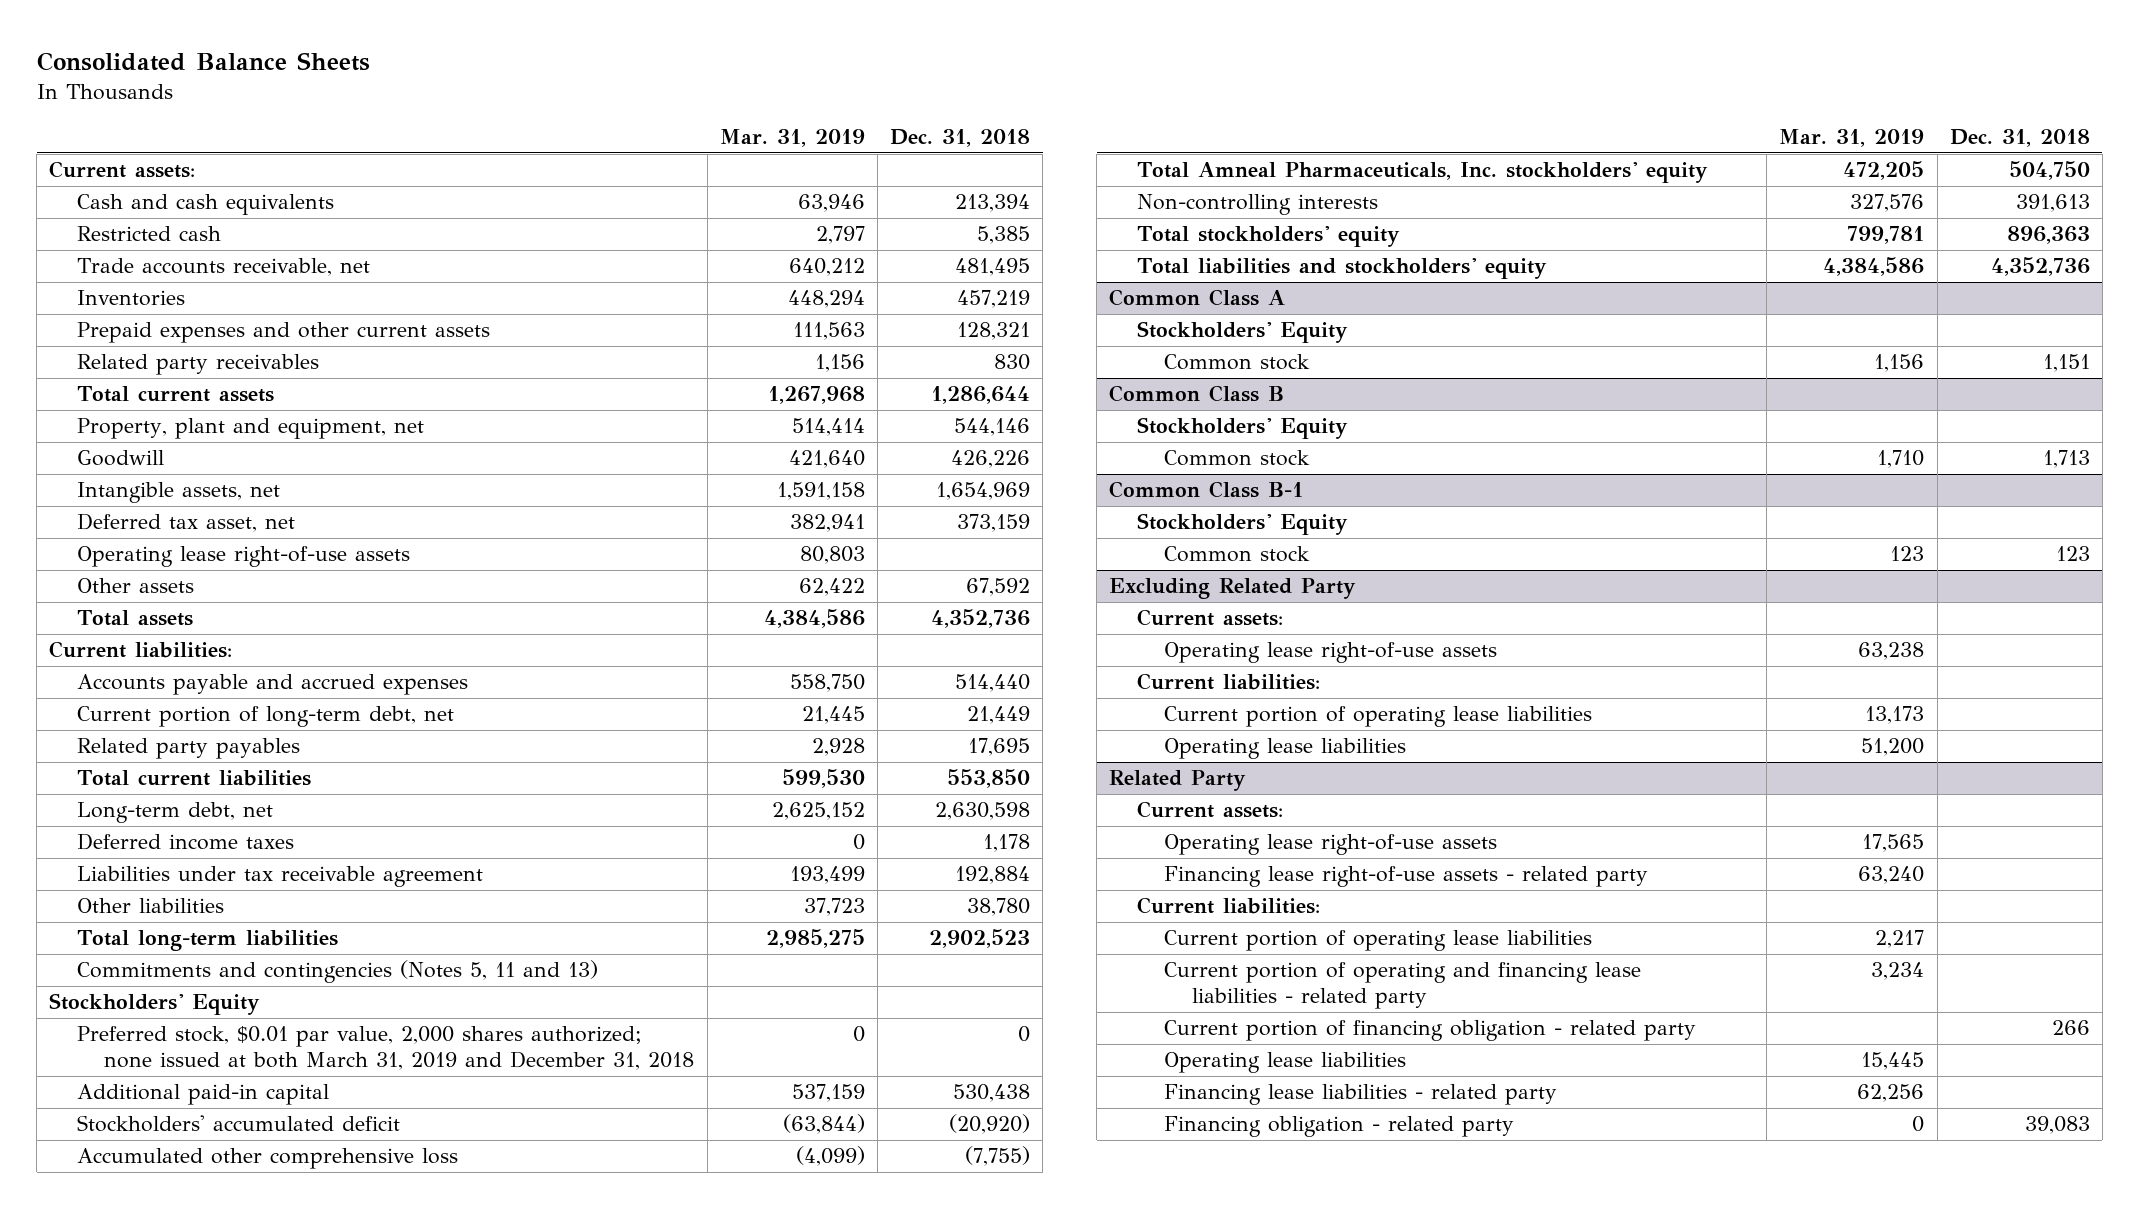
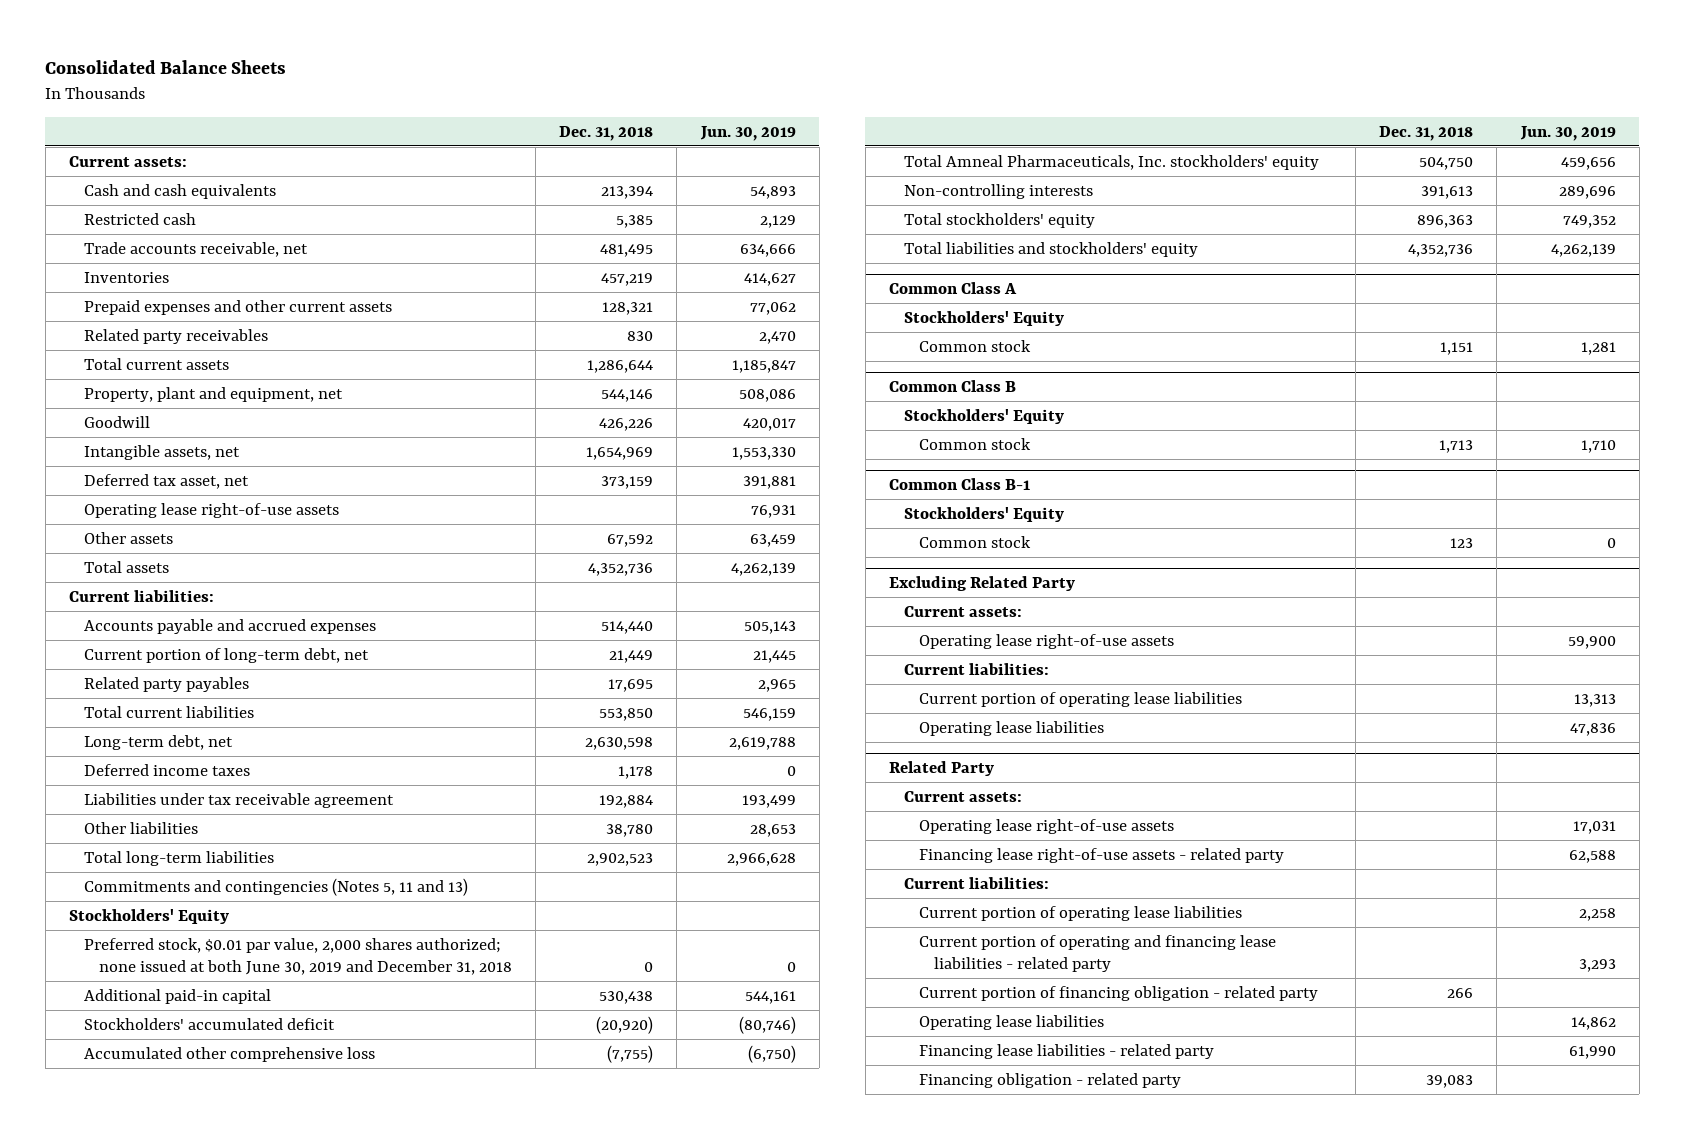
[719,129,865,148] Mar. 31, 2019 -> none
none -> [699,125,796,141] Jun. 30, 2019
[76,1026,695,1071] Preferred stock, $0.01 par value, 2,000 shares authorized; none issued at both March 31, 2019 and December 31, 2018 -> [83,937,512,976] Preferred stock, $0.01 par value, 2,000 shares authorized; none issued at both June 30, 2019 and December 31, 2018

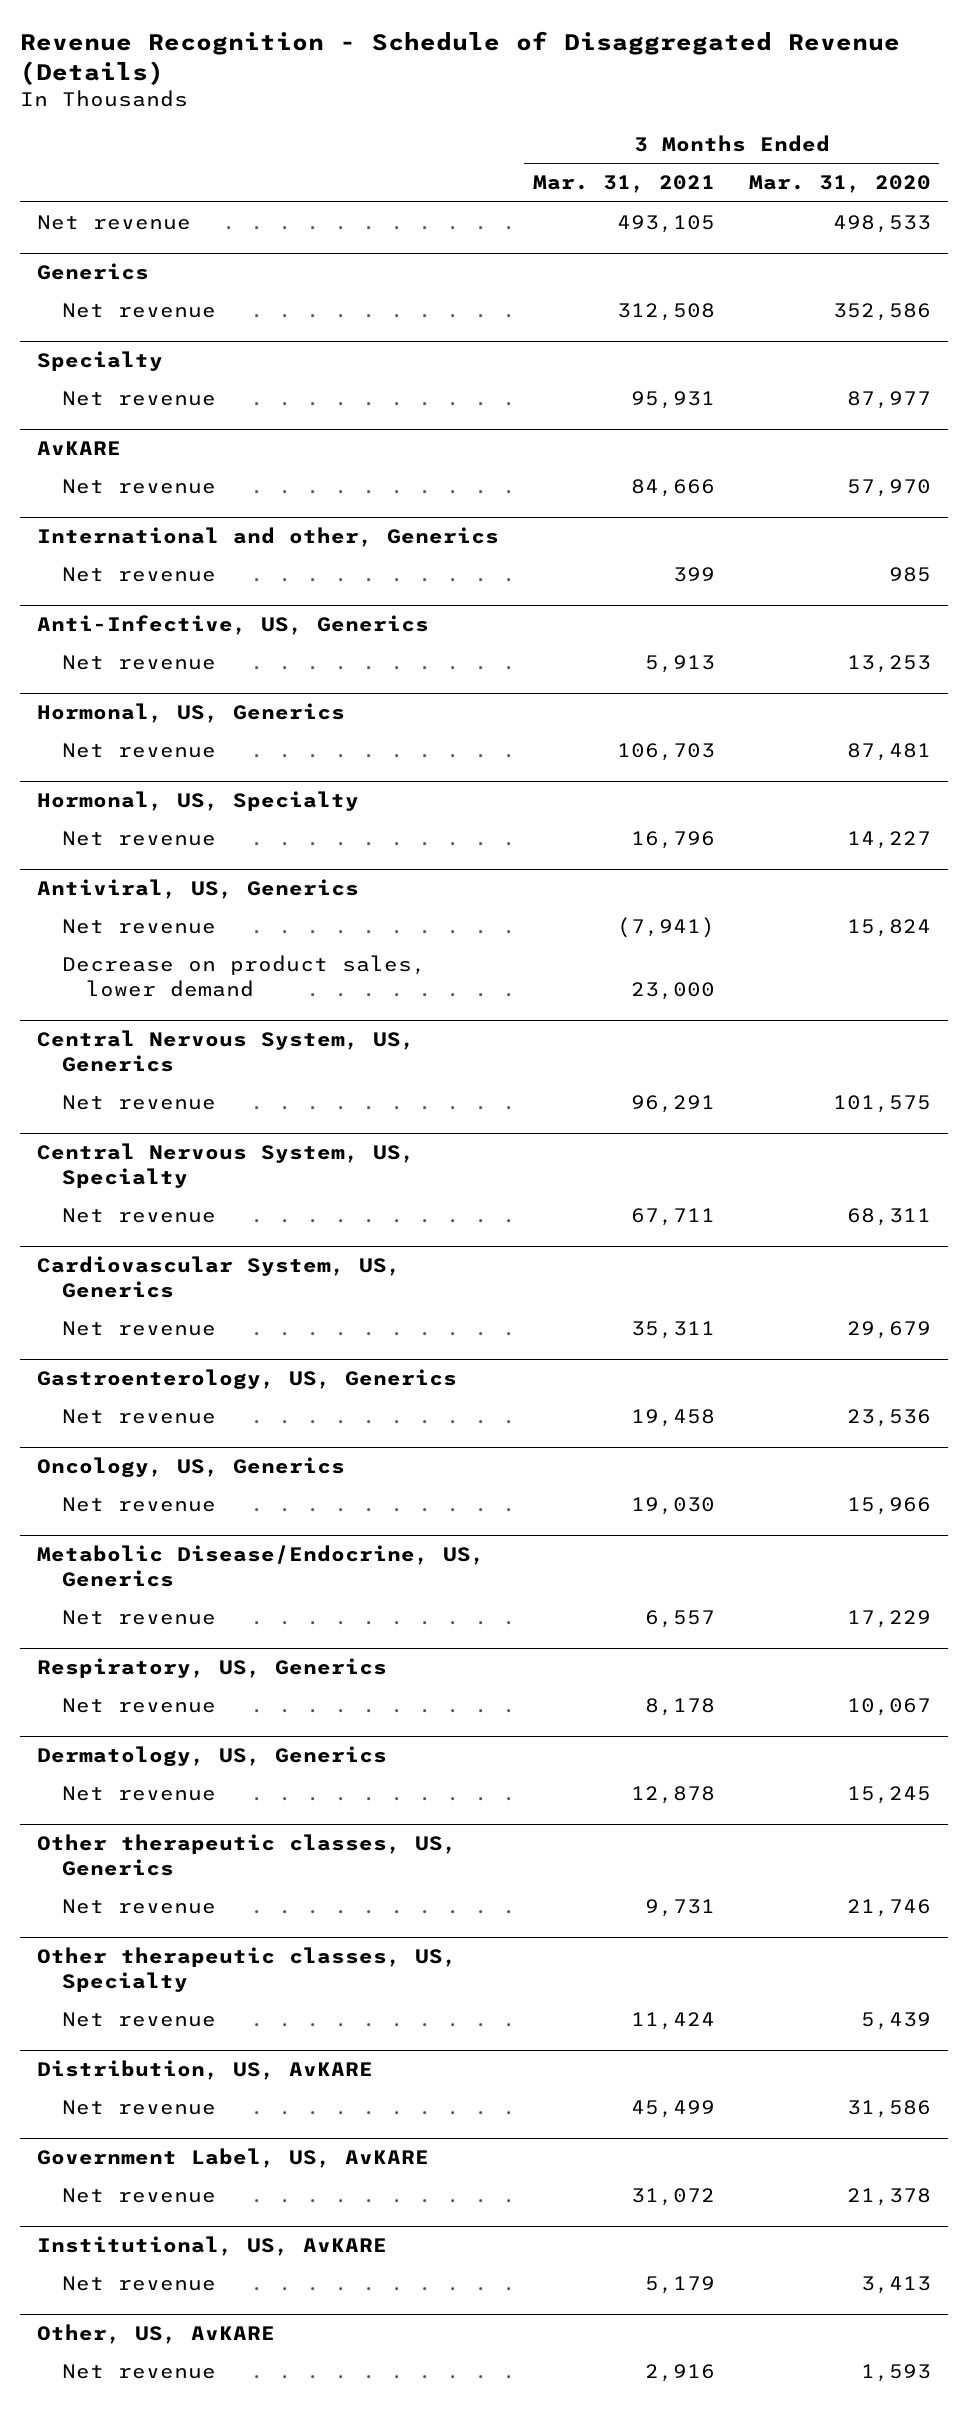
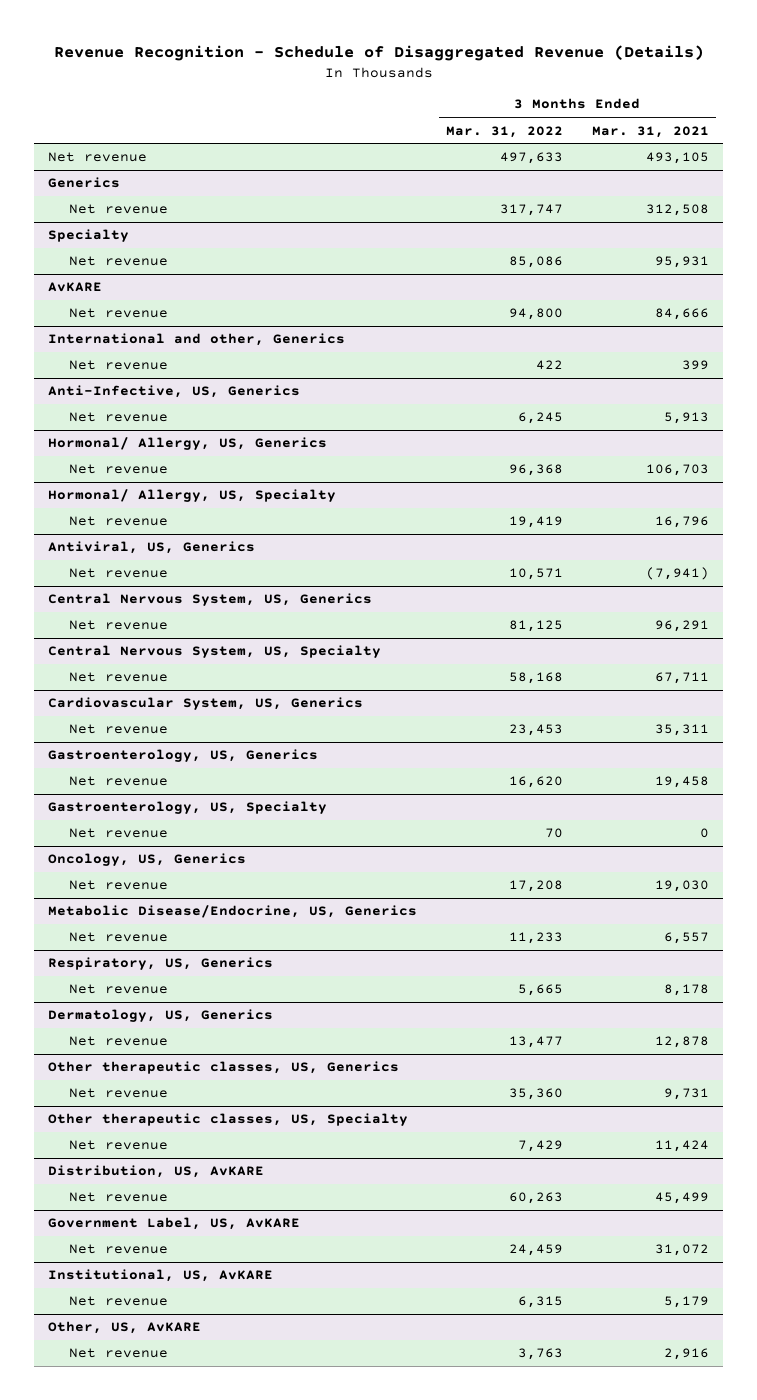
[748,175,931,194] Mar. 31, 2020 -> none
none -> [446,125,564,138] Mar. 31, 2022
[36,703,345,724] Hormonal, US, Generics -> [48,437,328,451] Hormonal/ Allergy, US, Generics
[36,791,359,812] Hormonal, US, Specialty -> [48,489,337,503] Hormonal/ Allergy, US, Specialty
[61,954,426,997] Decrease on product sales, lower demand -> none
none -> [48,801,328,815] Gastroenterology, US, Specialty
none -> [68,828,168,839] Net revenue

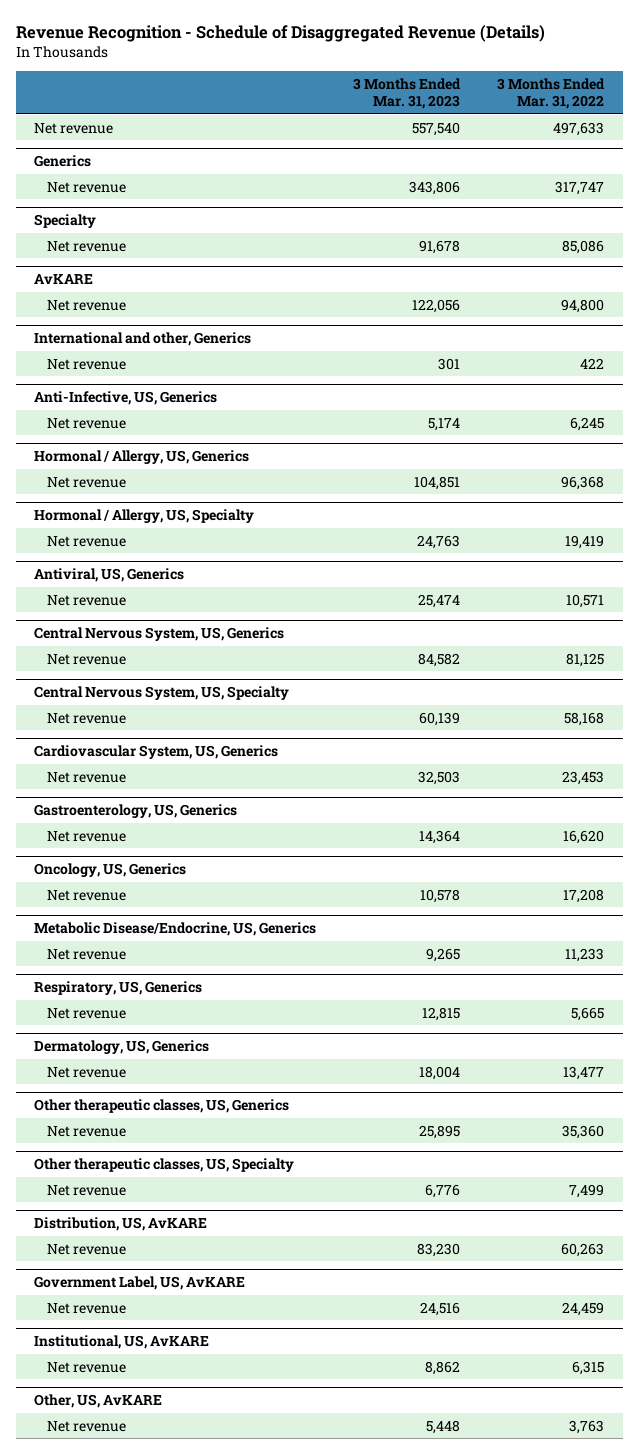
[591,125,709,138] Mar. 31, 2021 -> none
none -> [353,78,462,110] 3 Months Ended Mar. 31, 2023
[48,437,328,451] Hormonal/ Allergy, US, Generics -> [34,450,250,465] Hormonal / Allergy, US, Generics
[48,489,337,503] Hormonal/ Allergy, US, Specialty -> [34,509,255,524] Hormonal / Allergy, US, Specialty
[48,801,328,815] Gastroenterology, US, Specialty -> none
[68,828,168,839] Net revenue -> none
[518,1140,564,1153] 7,429 -> [569,1183,605,1198] 7,499

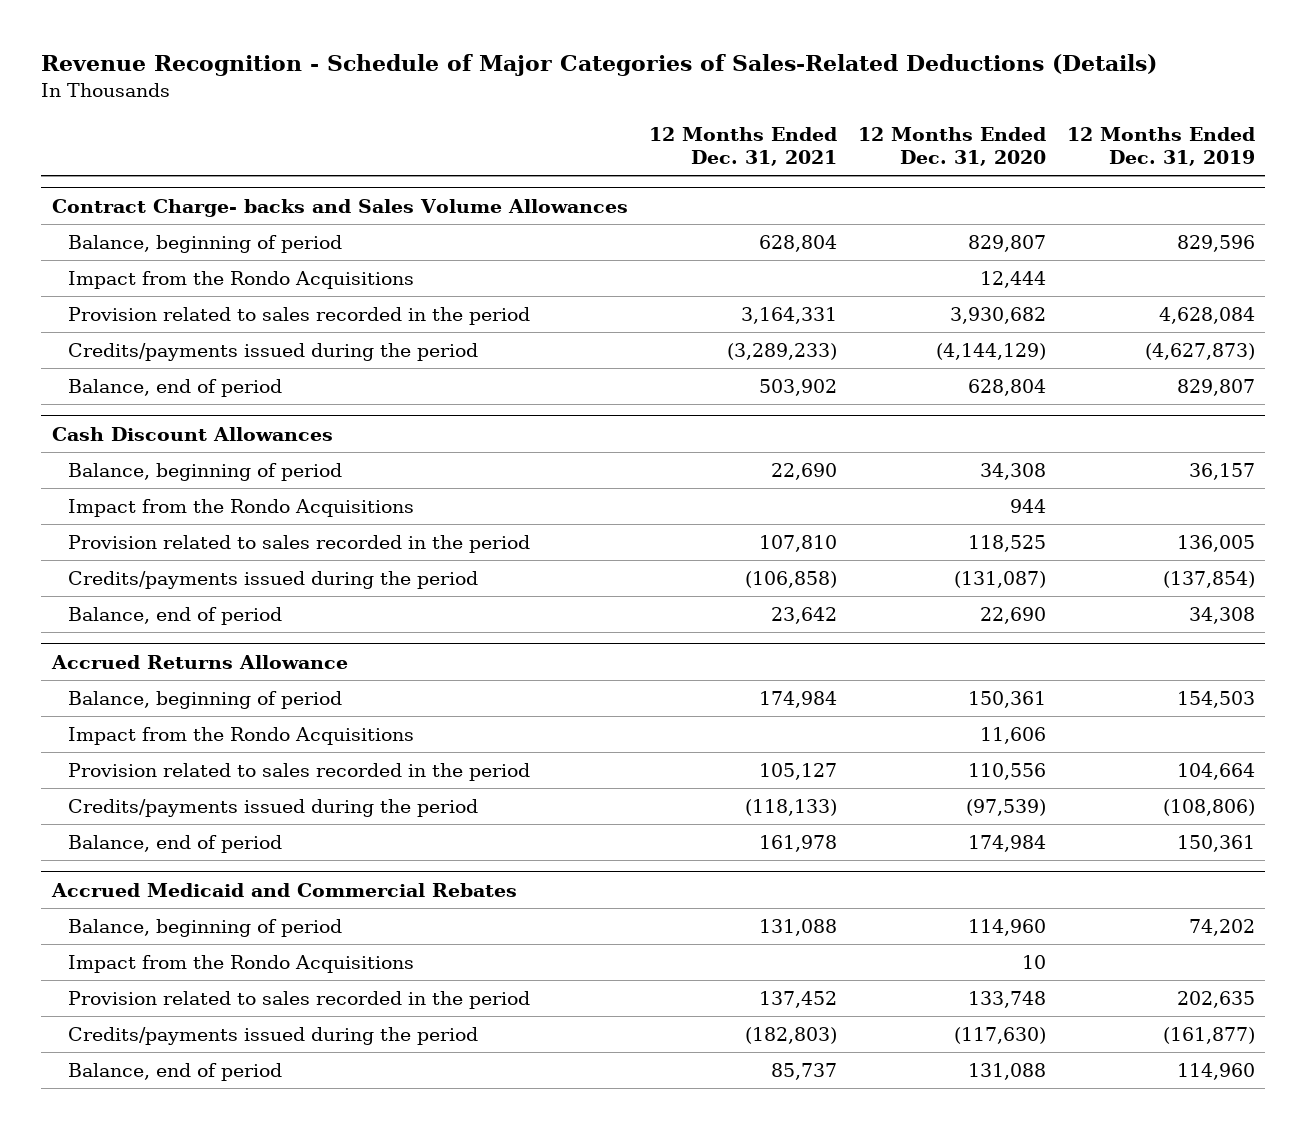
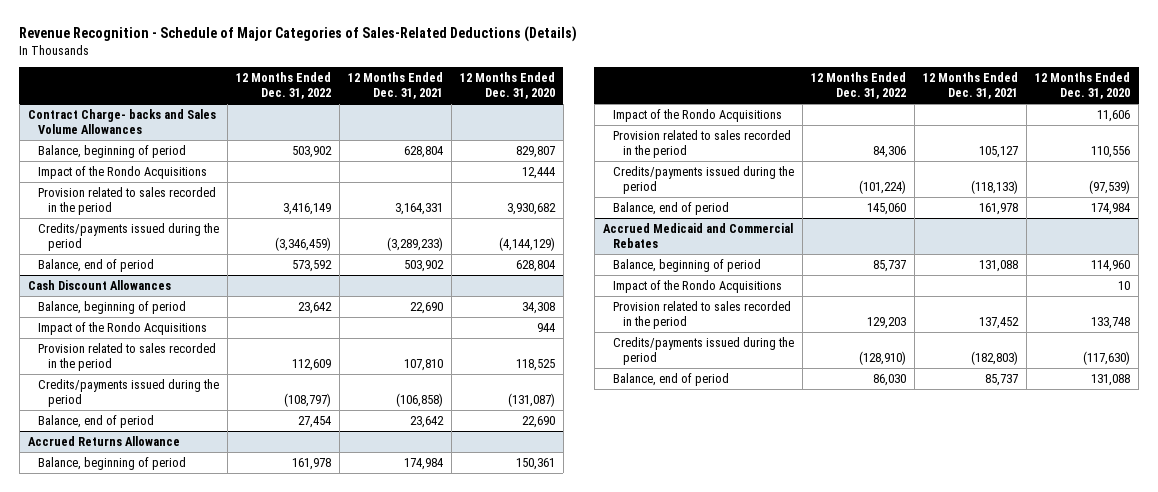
[1066,126,1255,166] 12 Months Ended Dec. 31, 2019 -> none
none -> [235,72,331,100] 12 Months Ended Dec. 31, 2022
[67,271,414,290] Impact from the Rondo Acquisitions -> [37,166,207,180] Impact of the Rondo Acquisitions
[67,499,414,518] Impact from the Rondo Acquisitions -> [37,322,207,336] Impact of the Rondo Acquisitions
[67,727,414,746] Impact from the Rondo Acquisitions -> [612,109,782,123] Impact of the Rondo Acquisitions
[67,955,414,974] Impact from the Rondo Acquisitions -> [612,280,782,294] Impact of the Rondo Acquisitions

